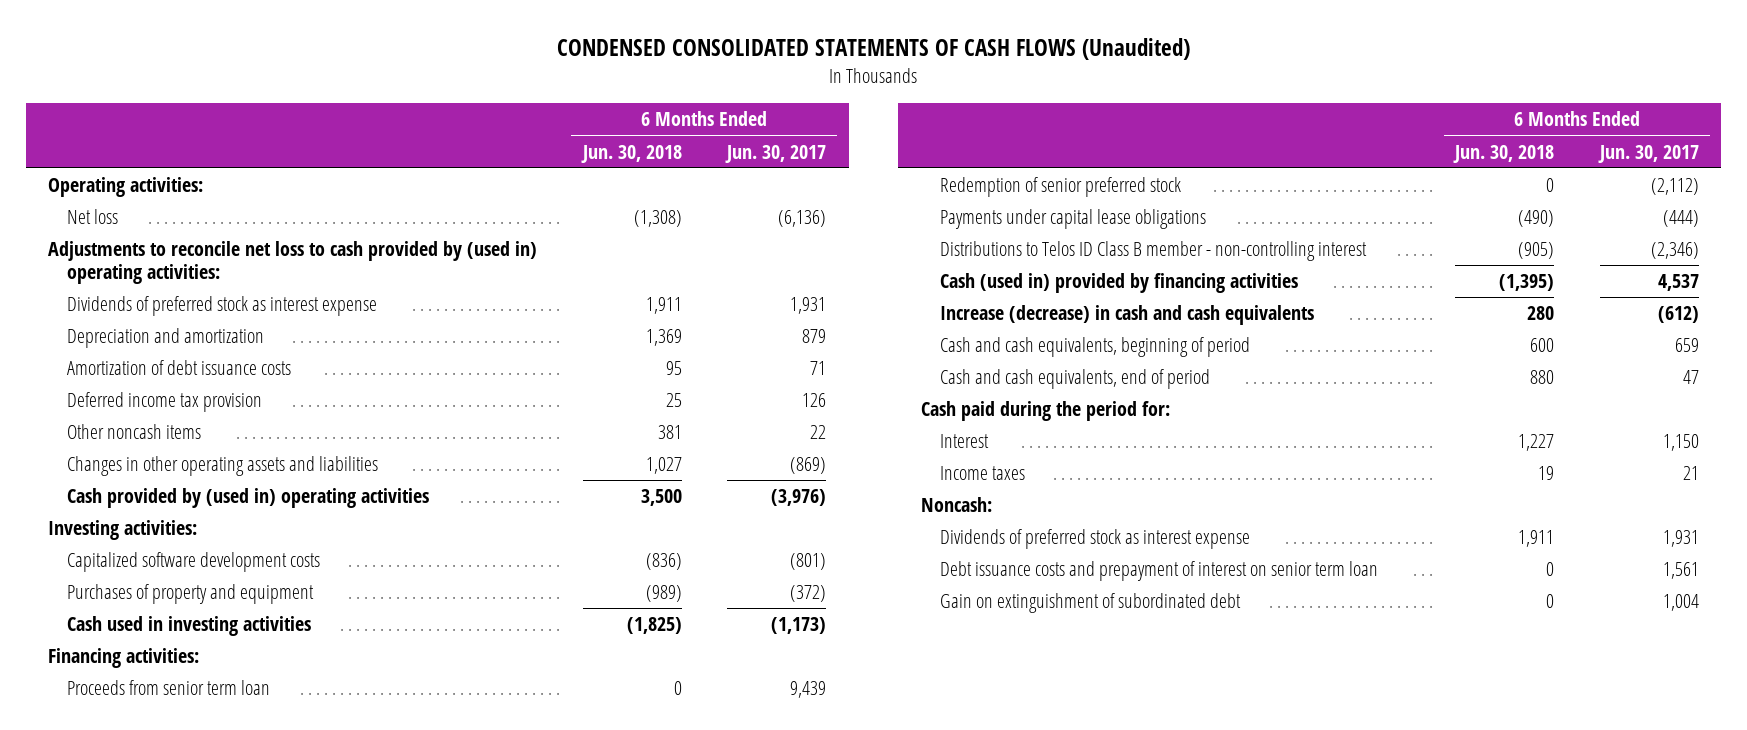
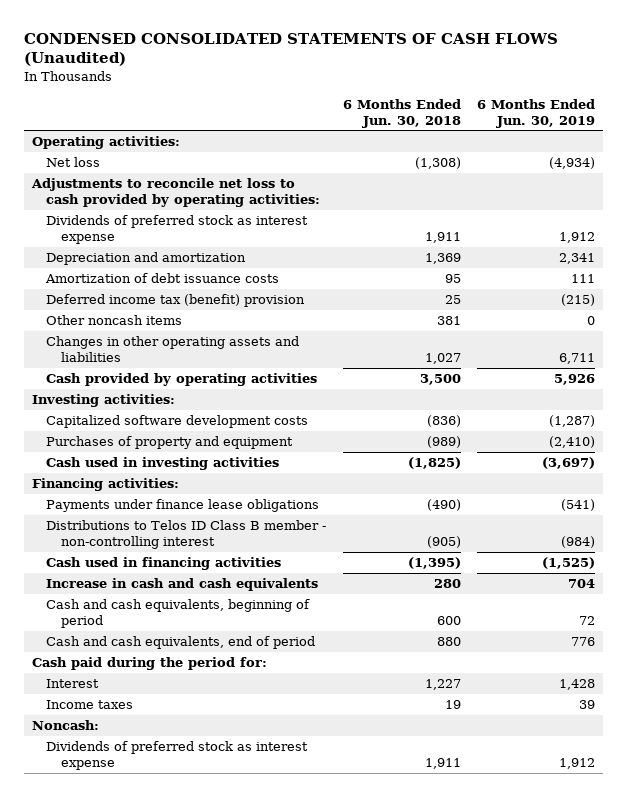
[724,144,826,163] Jun. 30, 2017 -> none
none -> [476,98,595,128] 6 Months Ended Jun. 30, 2019
[48,241,538,285] Adjustments to reconcile net loss to cash provided by (used in) operating activities: -> [30,178,321,208] Adjustments to reconcile net loss to cash provided by operating activities:
[67,392,263,413] Deferred income tax provision -> [46,294,306,308] Deferred income tax (benefit) provision
[67,488,430,509] Cash provided by (used in) operating activities -> [46,373,318,387] Cash provided by operating activities
[67,680,271,696] Proceeds from senior term loan -> none
[940,177,1182,198] Redemption of senior preferred stock -> none
[940,209,1207,230] Payments under capital lease obligations -> [46,499,320,513] Payments under finance lease obligations
[940,273,1299,294] Cash (used in) provided by financing activities -> [46,557,282,571] Cash used in financing activities
[940,305,1315,326] Increase (decrease) in cash and cash equivalents -> [46,578,319,592] Increase in cash and cash equivalents
[940,561,1379,582] Debt issuance costs and prepayment of interest on senior term loan -> none
[940,593,1242,614] Gain on extinguishment of subordinated debt -> none

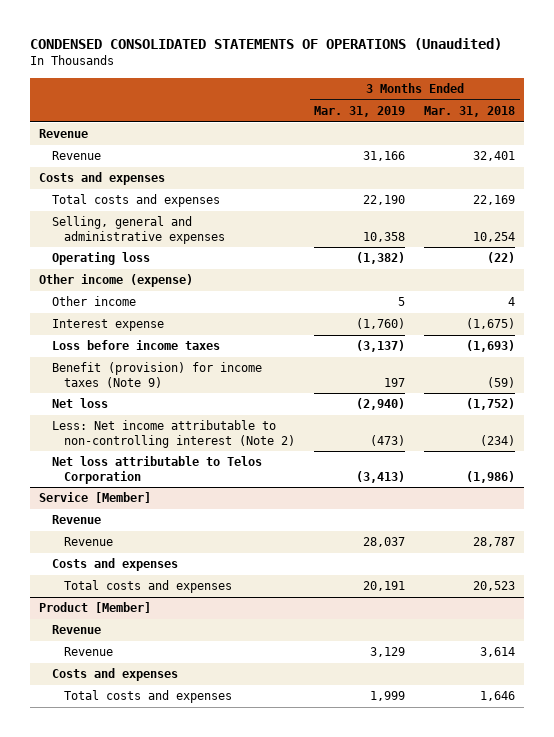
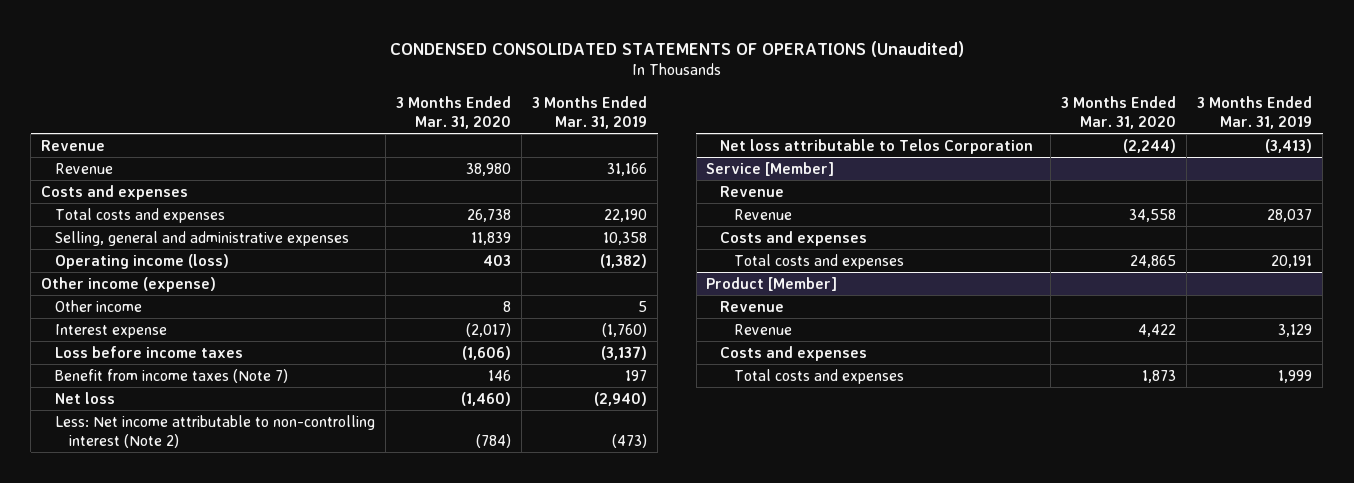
[424,106,516,118] Mar. 31, 2018 -> none
none -> [396,95,512,129] 3 Months Ended Mar. 31, 2020
[51,252,150,266] Operating loss -> [55,253,230,269] Operating income (loss)
[51,362,262,388] Benefit (provision) for income taxes (Note 9) -> [55,368,289,383] Benefit from income taxes (Note 7)

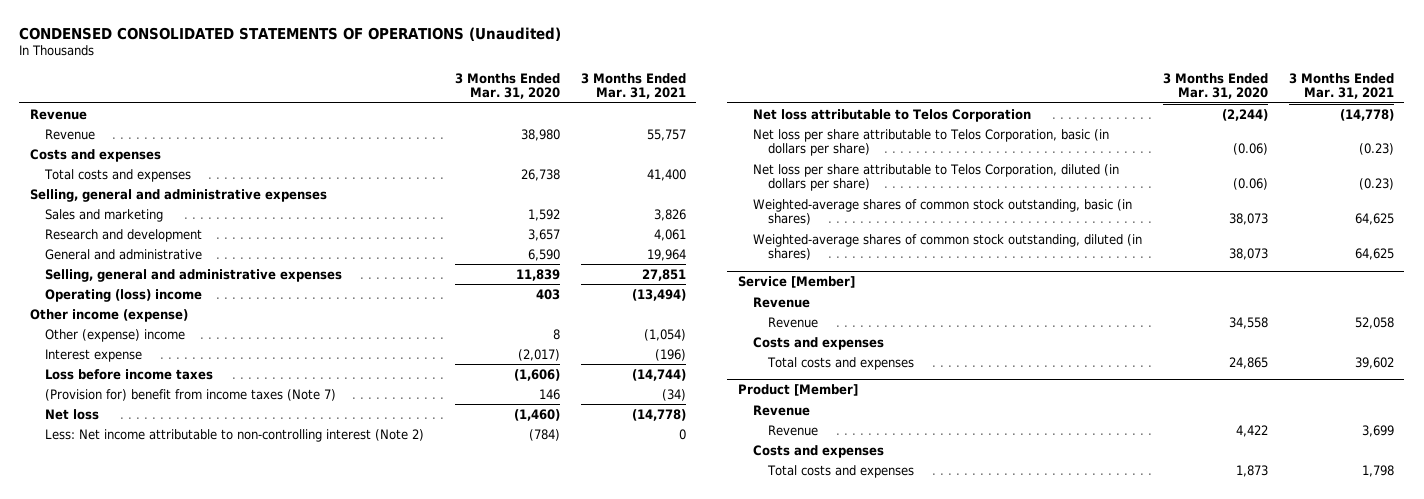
[532,95,648,129] 3 Months Ended Mar. 31, 2019 -> none
none -> [580,72,686,100] 3 Months Ended Mar. 31, 2021
none -> [29,188,327,202] Selling, general and administrative expenses
none -> [44,208,163,222] Sales and marketing
none -> [44,228,202,242] Research and development
none -> [44,248,202,260] General and administrative
[55,253,230,269] Operating income (loss) -> [44,288,202,302] Operating (loss) income
[55,299,143,312] Other income -> [44,328,185,342] Other (expense) income
[55,368,289,383] Benefit from income taxes (Note 7) -> [44,388,336,401] (Provision for) benefit from income taxes (Note 7)
none -> [752,128,1109,157] Net loss per share attributable to Telos Corporation, basic (in dollars per share)
none -> [752,163,1119,192] Net loss per share attributable to Telos Corporation, diluted (in dollars per share)
none -> [752,198,1132,226] Weighted-average shares of common stock outstanding, basic (in shares)
none -> [752,233,1142,261] Weighted-average shares of common stock outstanding, diluted (in shares)

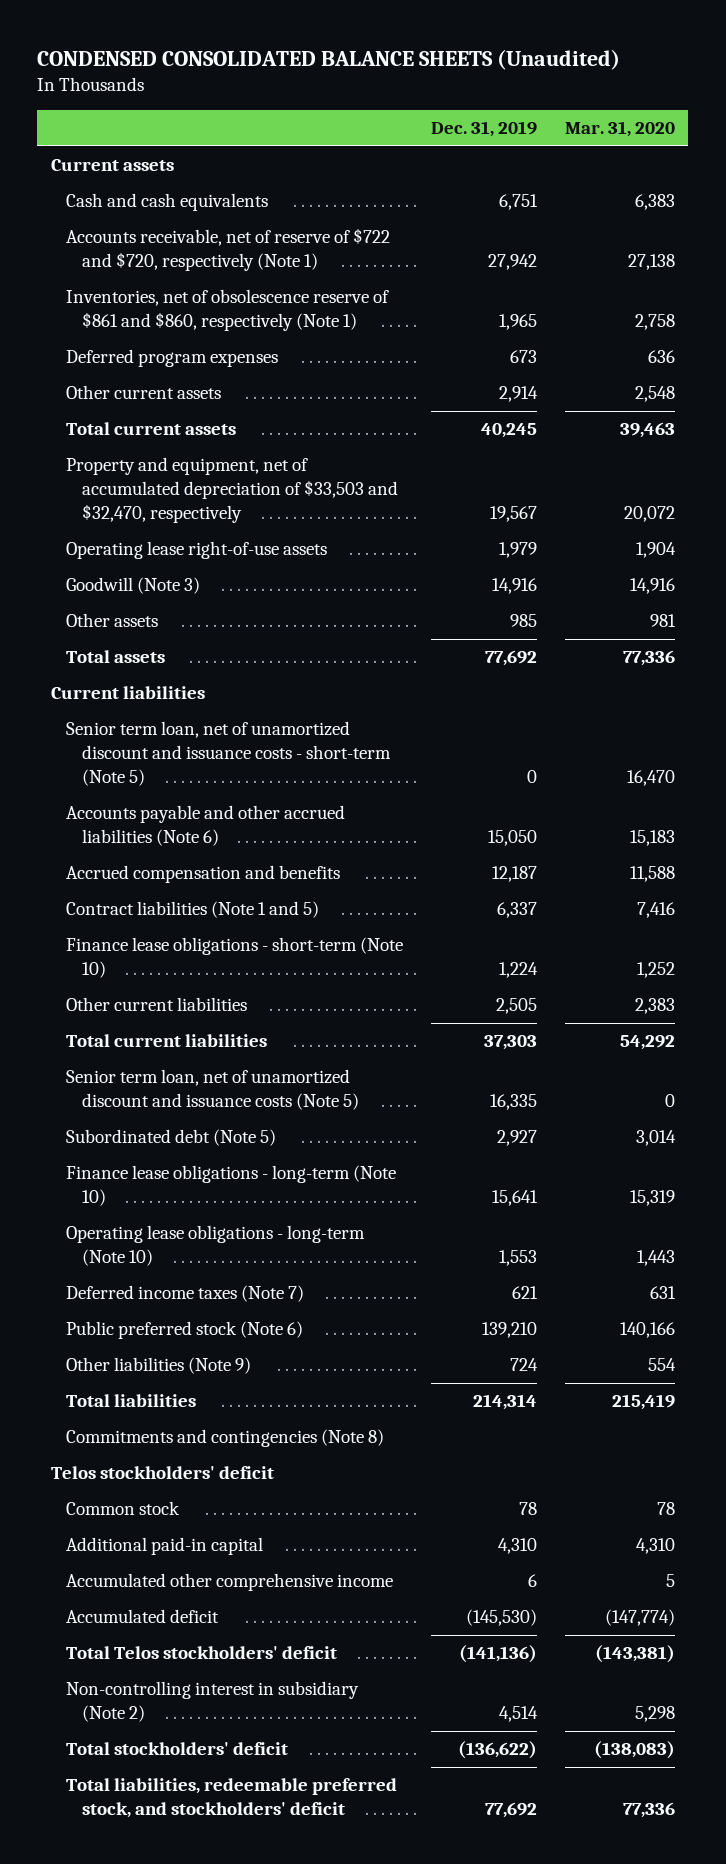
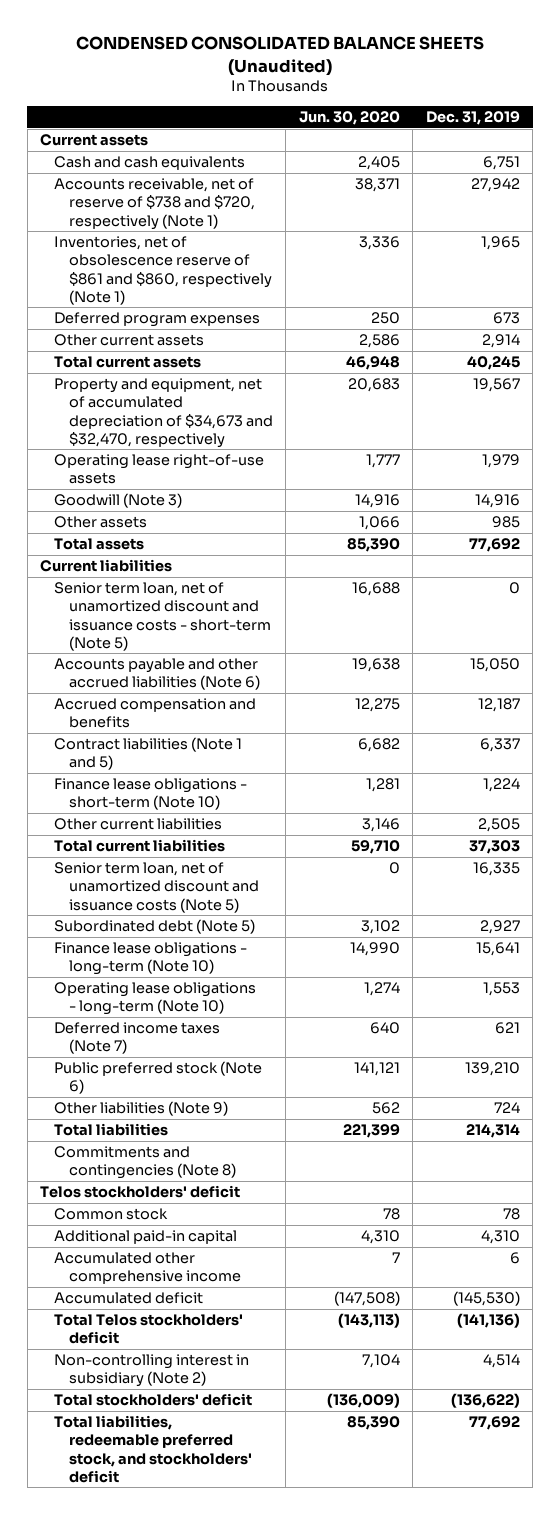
[564,121,675,138] Mar. 31, 2020 -> none
none -> [298,111,400,126] Jun. 30, 2020
[66,228,391,272] Accounts receivable, net of reserve of $722 and $720, respectively (Note 1) -> [54,178,255,230] Accounts receivable, net of reserve of $738 and $720, respectively (Note 1)
[66,457,398,523] Property and equipment, net of accumulated depreciation of $33,503 and $32,470, respectively -> [54,378,273,448] Property and equipment, net of accumulated depreciation of $34,673 and $32,470, respectively

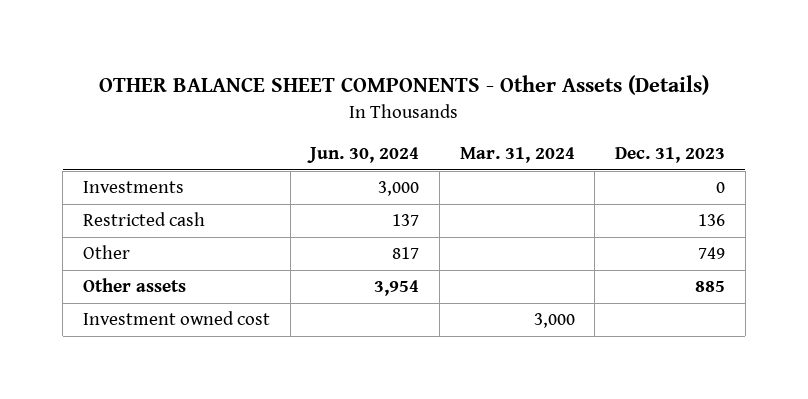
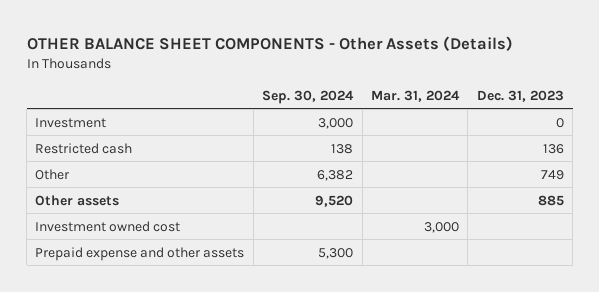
[307,147,420,164] Jun. 30, 2024 -> none
none -> [262,89,355,104] Sep. 30, 2024
[83,181,185,194] Investments -> [35,117,107,128] Investment
none -> [35,246,245,261] Prepaid expense and other assets

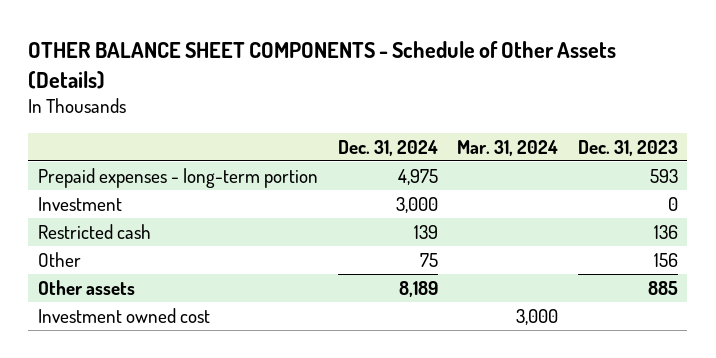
[26,35,513,51] OTHER BALANCE SHEET COMPONENTS - Other Assets (Details) -> [28,40,617,89] OTHER BALANCE SHEET COMPONENTS - Schedule of Other Assets (Details)
[262,89,355,104] Sep. 30, 2024 -> none
none -> [337,139,438,156] Dec. 31, 2024
none -> [38,167,319,188] Prepaid expenses - long-term portion
[540,169,564,180] 749 -> [653,252,678,267] 156
[35,246,245,261] Prepaid expense and other assets -> none

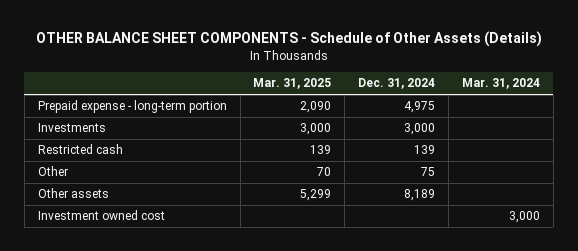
[577,139,678,156] Dec. 31, 2023 -> none
none -> [253,78,332,90] Mar. 31, 2025
[38,167,319,188] Prepaid expenses - long-term portion -> [37,100,227,114] Prepaid expense - long-term portion
[38,196,123,211] Investment -> [37,123,106,133] Investments

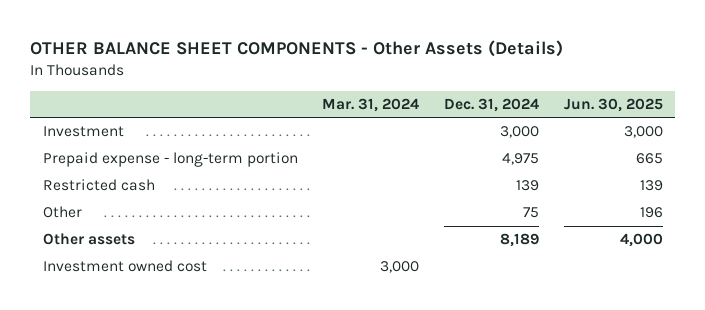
[35,31,542,48] OTHER BALANCE SHEET COMPONENTS - Schedule of Other Assets (Details) -> [30,40,564,58] OTHER BALANCE SHEET COMPONENTS - Other Assets (Details)
[253,78,332,90] Mar. 31, 2025 -> none
none -> [563,97,663,112] Jun. 30, 2025
none -> [42,126,124,138] Investment
[37,123,106,133] Investments -> none

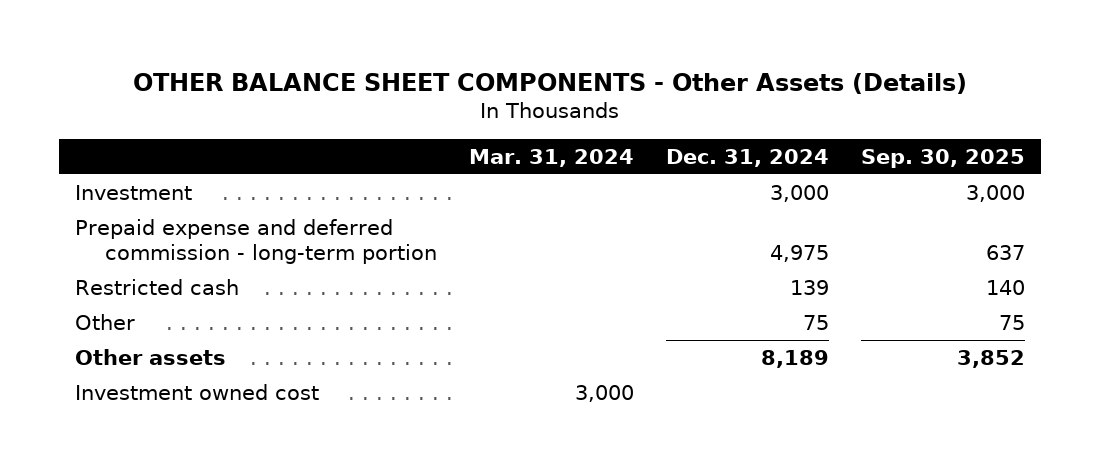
[563,97,663,112] Jun. 30, 2025 -> none
none -> [860,148,1025,168] Sep. 30, 2025
[42,152,298,168] Prepaid expense - long-term portion -> [75,218,438,264] Prepaid expense and deferred commission - long-term portion

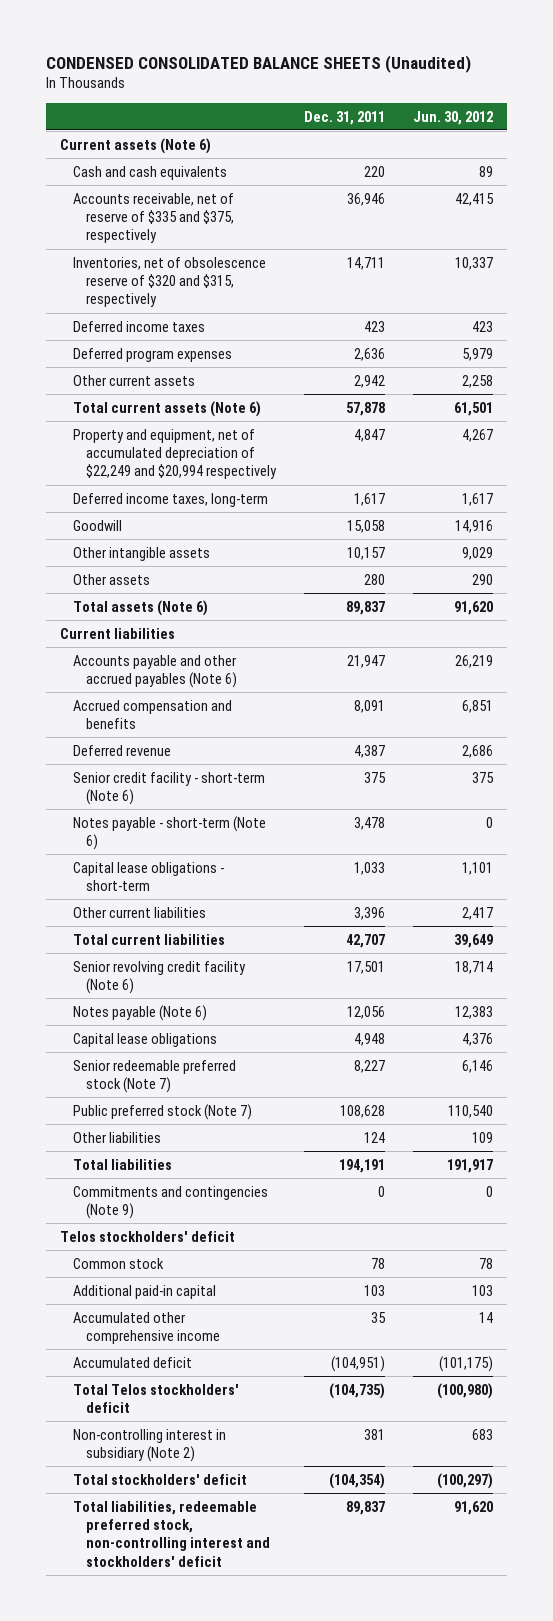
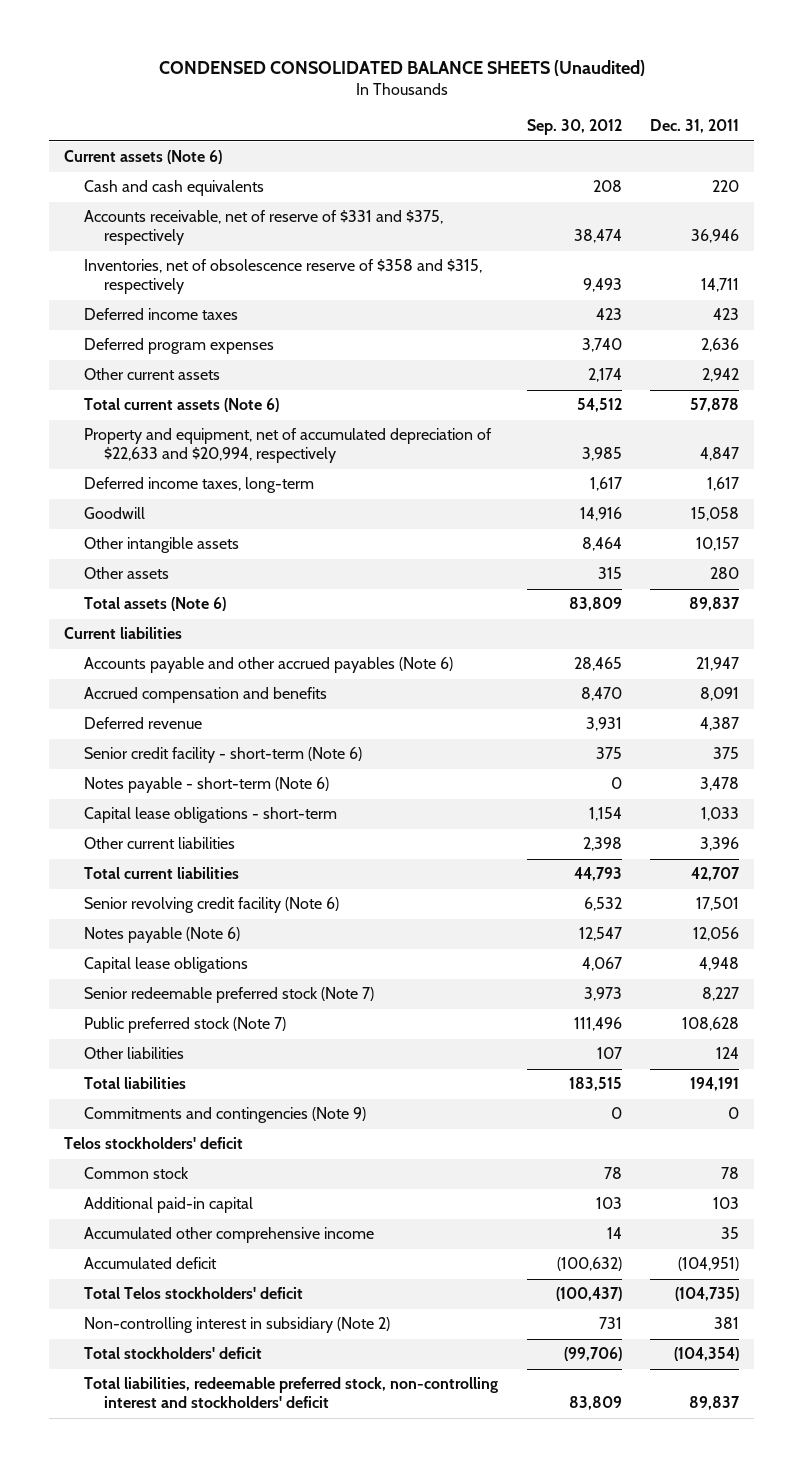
[413,110,494,125] Jun. 30, 2012 -> none
none -> [526,119,622,136] Sep. 30, 2012
[73,192,235,244] Accounts receivable, net of reserve of $335 and $375, respectively -> [83,210,443,246] Accounts receivable, net of reserve of $331 and $375, respectively
[73,256,267,308] Inventories, net of obsolescence reserve of $320 and $315, respectively -> [83,259,482,295] Inventories, net of obsolescence reserve of $358 and $315, respectively
[73,428,277,480] Property and equipment, net of accumulated depreciation of $22,249 and $20,994 respectively -> [83,428,492,464] Property and equipment, net of accumulated depreciation of $22,633 and $20,994, respectively

